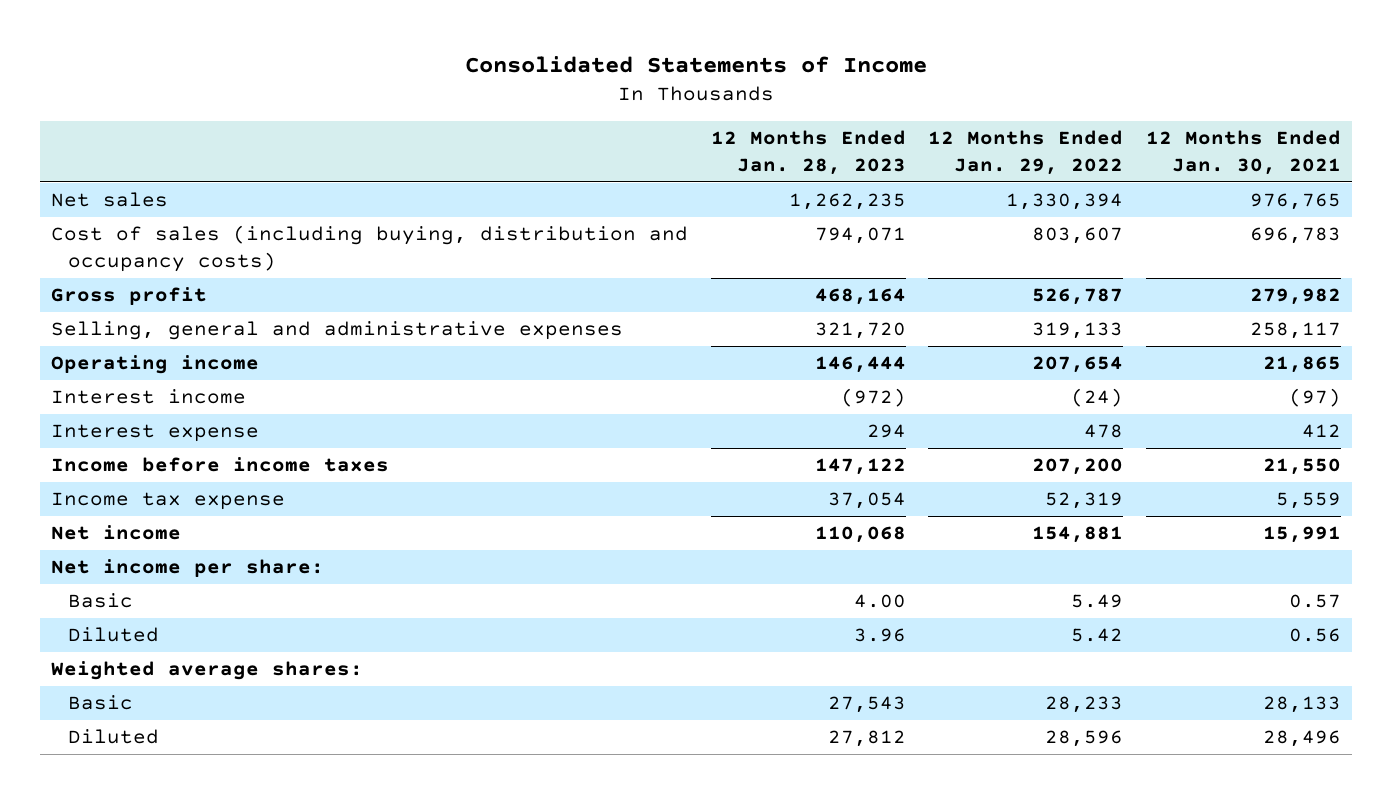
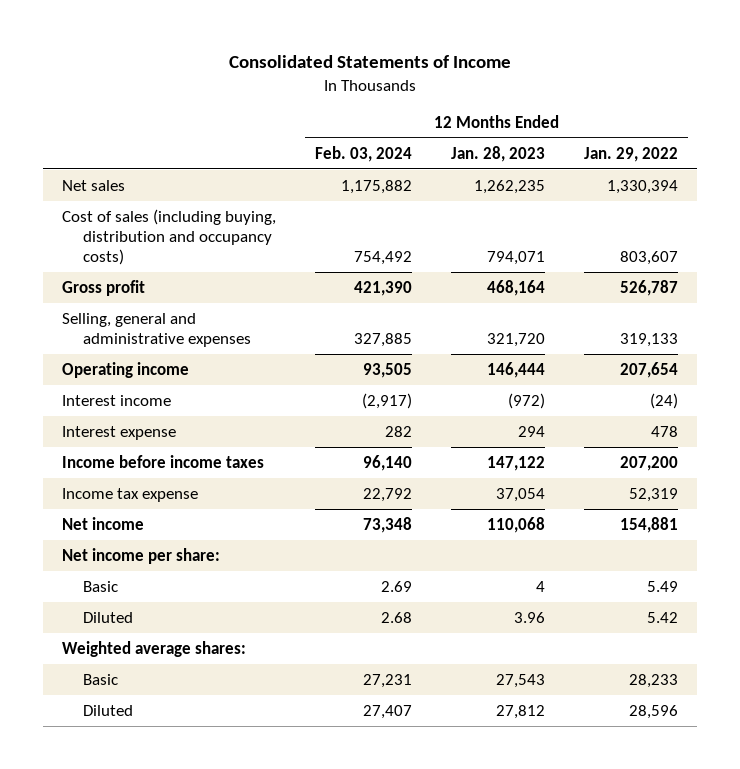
[1146,130,1342,175] 12 Months Ended Jan. 30, 2021 -> none
none -> [315,145,413,162] Feb. 03, 2024
[853,594,906,609] 4.00 -> [536,580,546,592] 4

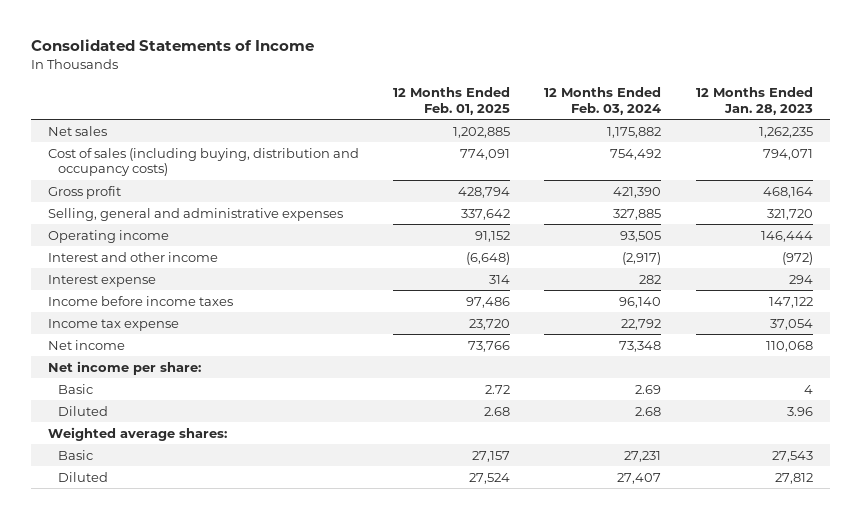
[583,146,678,162] Jan. 29, 2022 -> none
none -> [393,87,511,115] 12 Months Ended Feb. 01, 2025
[62,394,172,406] Interest income -> [48,251,219,262] Interest and other income

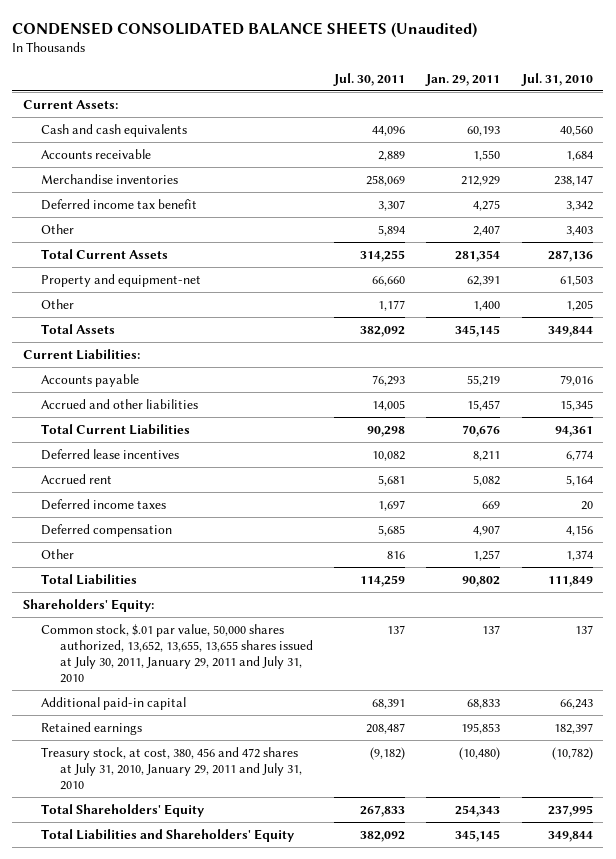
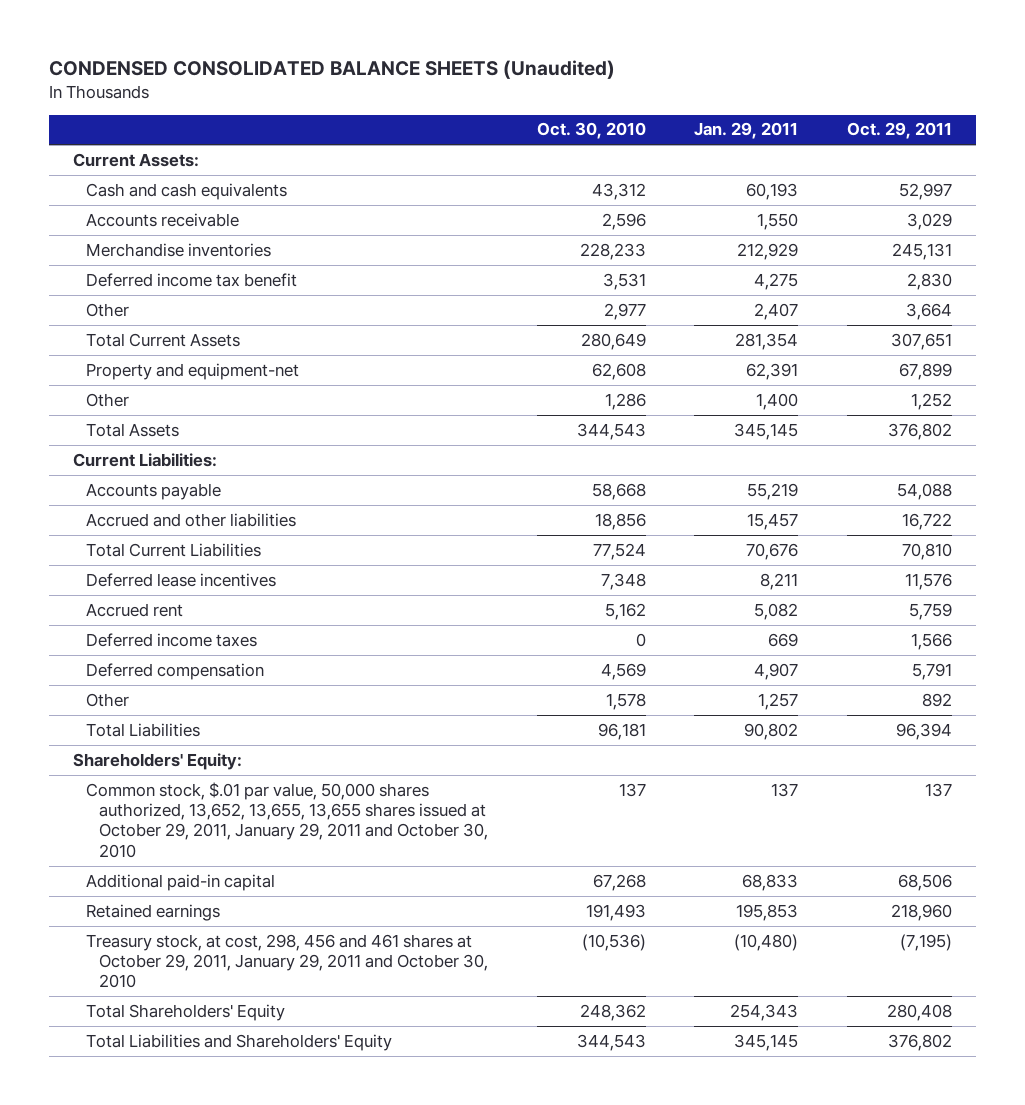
[332,72,405,86] Jul. 30, 2011 -> none
[520,72,593,86] Jul. 31, 2010 -> none
none -> [536,122,646,140] Oct. 30, 2010
none -> [846,122,952,140] Oct. 29, 2011
[41,623,313,683] Common stock, $.01 par value, 50,000 shares authorized, 13,652, 13,655, 13,655 shares issued at July 30, 2011, January 29, 2011 and July 31, 2010 -> [86,781,488,858] Common stock, $.01 par value, 50,000 shares authorized, 13,652, 13,655, 13,655 shares issued at October 29, 2011, January 29, 2011 and October 30, 2010
[41,746,302,790] Treasury stock, at cost, 380, 456 and 472 shares at July 31, 2010, January 29, 2011 and July 31, 2010 -> [86,933,488,989] Treasury stock, at cost, 298, 456 and 461 shares at October 29, 2011, January 29, 2011 and October 30, 2010

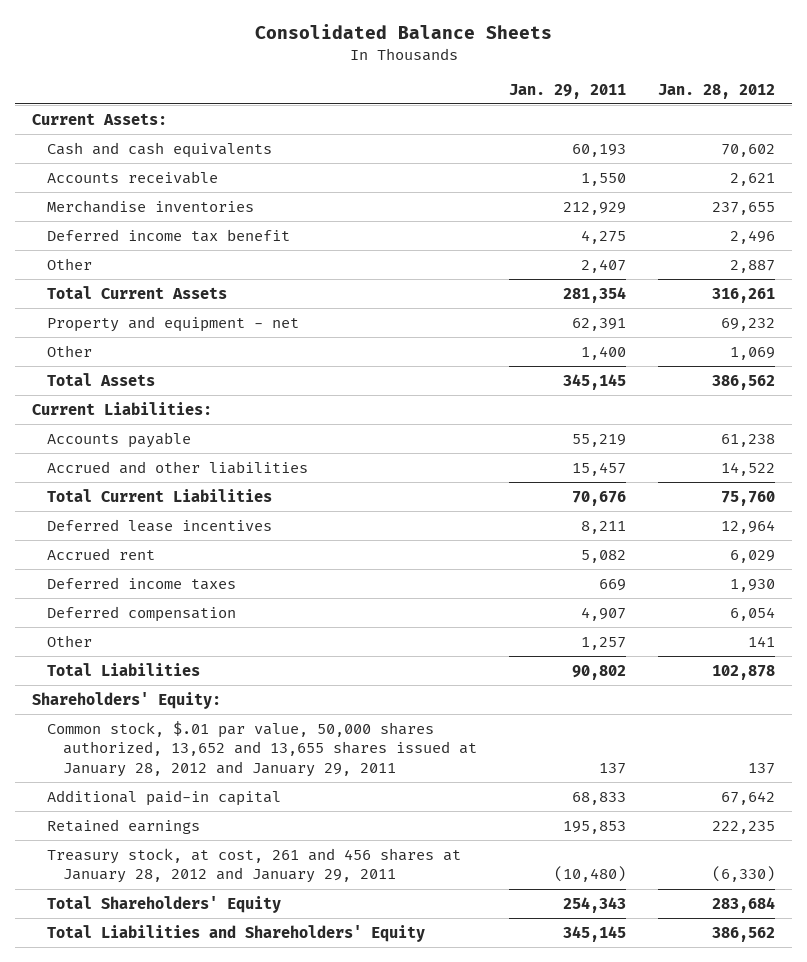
[48,60,615,80] CONDENSED CONSOLIDATED BALANCE SHEETS (Unaudited) -> [254,24,552,40] Consolidated Balance Sheets
[536,122,646,140] Oct. 30, 2010 -> none
[846,122,952,140] Oct. 29, 2011 -> none
none -> [658,83,776,99] Jan. 28, 2012
[86,362,300,380] Property and equipment-net -> [47,315,300,332] Property and equipment - net
[86,781,488,858] Common stock, $.01 par value, 50,000 shares authorized, 13,652, 13,655, 13,655 shares issued at October 29, 2011, January 29, 2011 and October 30, 2010 -> [47,720,477,777] Common stock, $.01 par value, 50,000 shares authorized, 13,652 and 13,655 shares issued at January 28, 2012 and January 29, 2011
[86,933,488,989] Treasury stock, at cost, 298, 456 and 461 shares at October 29, 2011, January 29, 2011 and October 30, 2010 -> [47,847,462,884] Treasury stock, at cost, 261 and 456 shares at January 28, 2012 and January 29, 2011

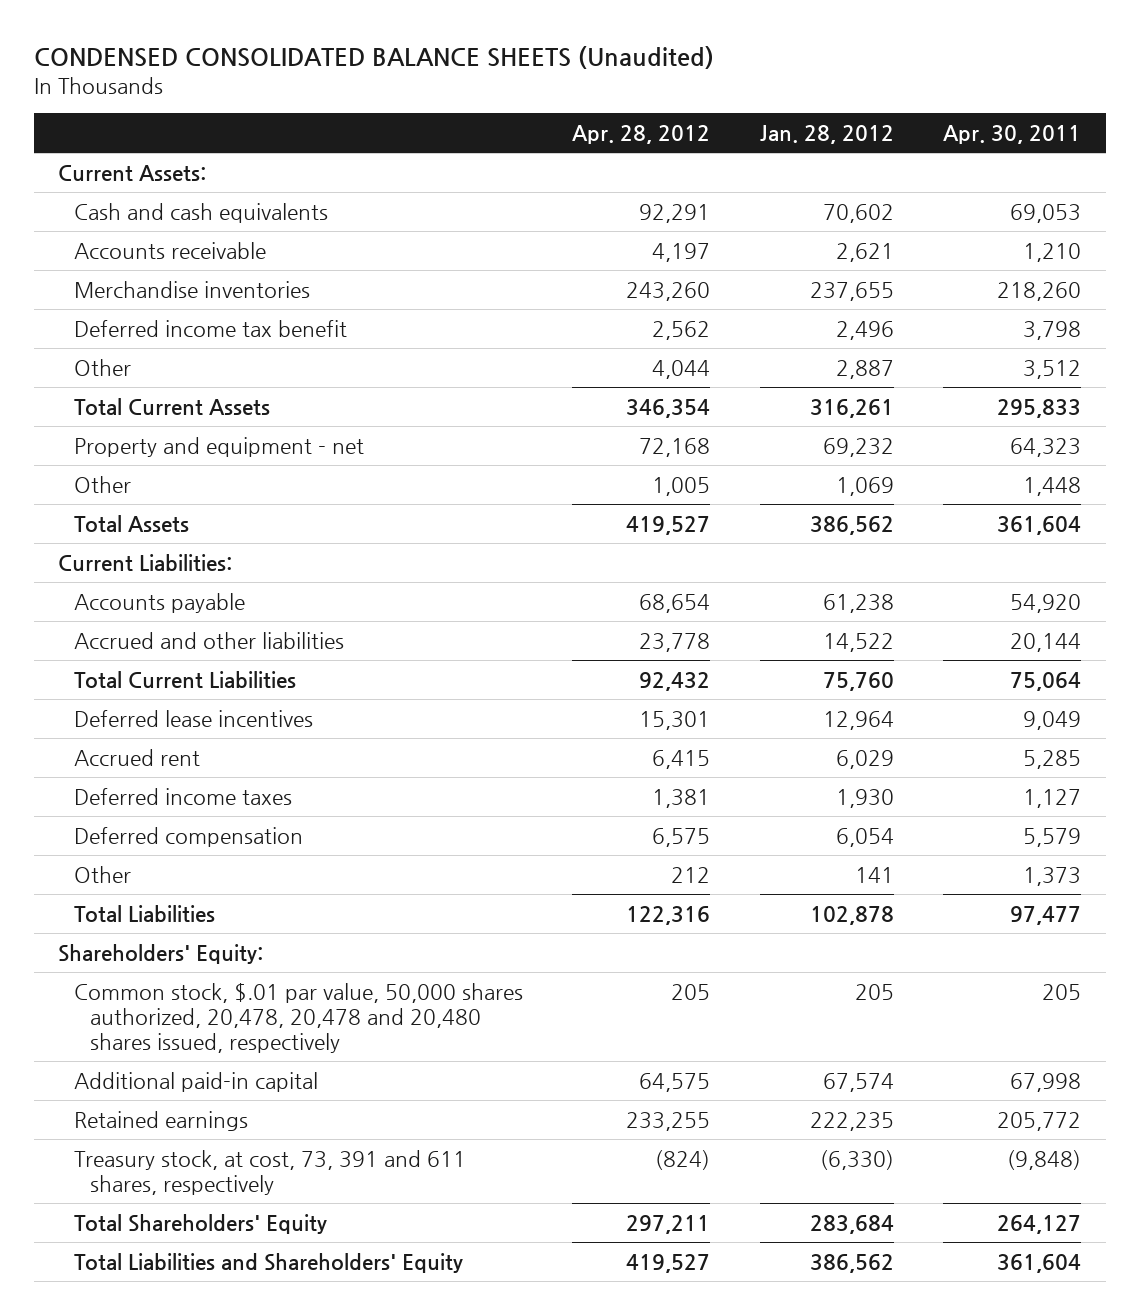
[254,24,552,40] Consolidated Balance Sheets -> [33,46,714,70] CONDENSED CONSOLIDATED BALANCE SHEETS (Unaudited)
[509,83,627,99] Jan. 29, 2011 -> none
none -> [572,124,711,144] Apr. 28, 2012
none -> [943,124,1082,144] Apr. 30, 2011
[47,720,477,777] Common stock, $.01 par value, 50,000 shares authorized, 13,652 and 13,655 shares issued at January 28, 2012 and January 29, 2011 -> [74,982,524,1054] Common stock, $.01 par value, 50,000 shares authorized, 20,478, 20,478 and 20,480 shares issued, respectively
[748,762,776,774] 137 -> [854,983,894,1000] 205
[721,790,776,805] 67,642 -> [822,1072,894,1092] 67,574
[47,847,462,884] Treasury stock, at cost, 261 and 456 shares at January 28, 2012 and January 29, 2011 -> [74,1149,467,1195] Treasury stock, at cost, 73, 391 and 611 shares, respectively

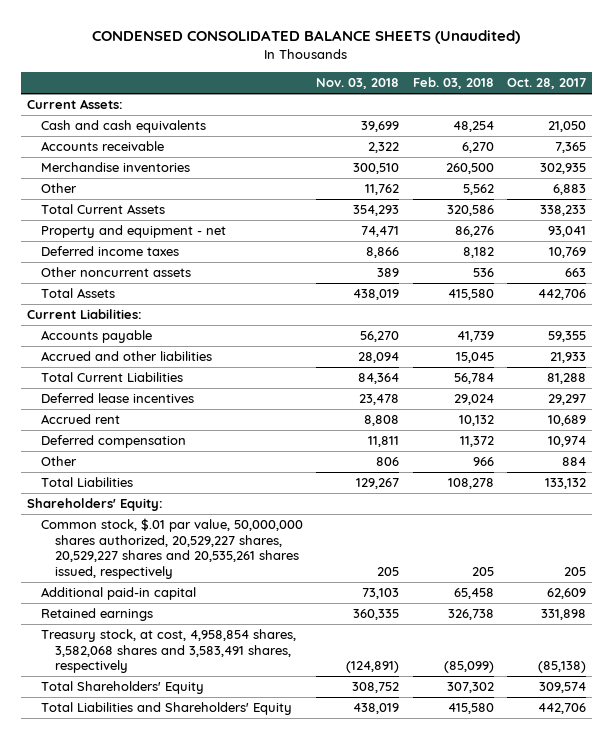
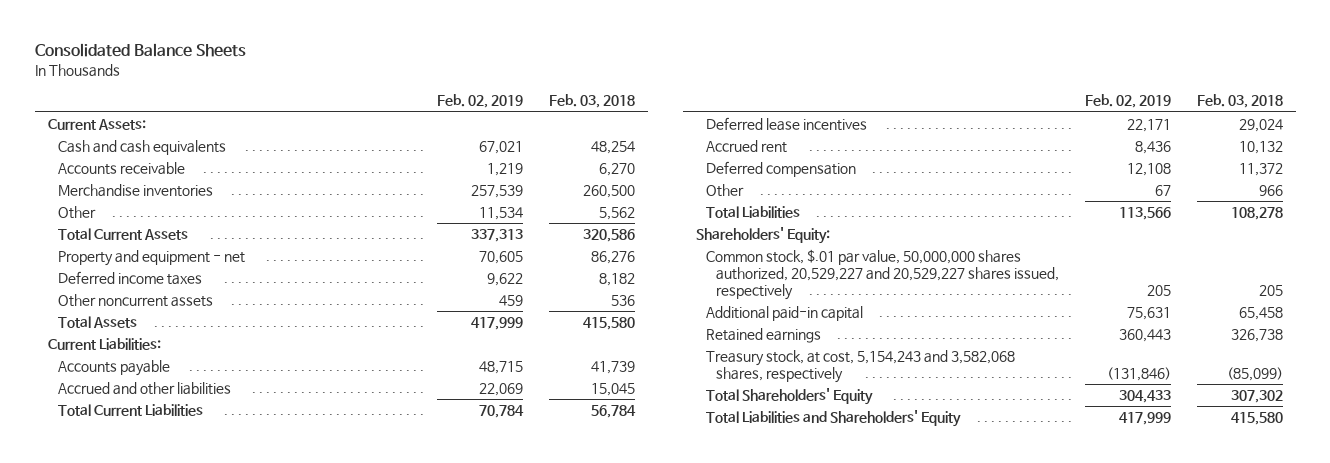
[92,30,521,45] CONDENSED CONSOLIDATED BALANCE SHEETS (Unaudited) -> [34,43,246,58] Consolidated Balance Sheets
[316,78,400,90] Nov. 03, 2018 -> none
[506,78,586,90] Oct. 28, 2017 -> none
none -> [436,94,523,109] Feb. 02, 2019
[41,518,304,579] Common stock, $.01 par value, 50,000,000 shares authorized, 20,529,227 shares, 20,529,227 shares and 20,535,261 shares issued, respectively -> [705,249,1059,300] Common stock, $.01 par value, 50,000,000 shares authorized, 20,529,227 and 20,529,227 shares issued, respectively
[41,629,297,674] Treasury stock, at cost, 4,958,854 shares, 3,582,068 shares and 3,583,491 shares, respectively -> [705,350,1015,383] Treasury stock, at cost, 5,154,243 and 3,582,068 shares, respectively

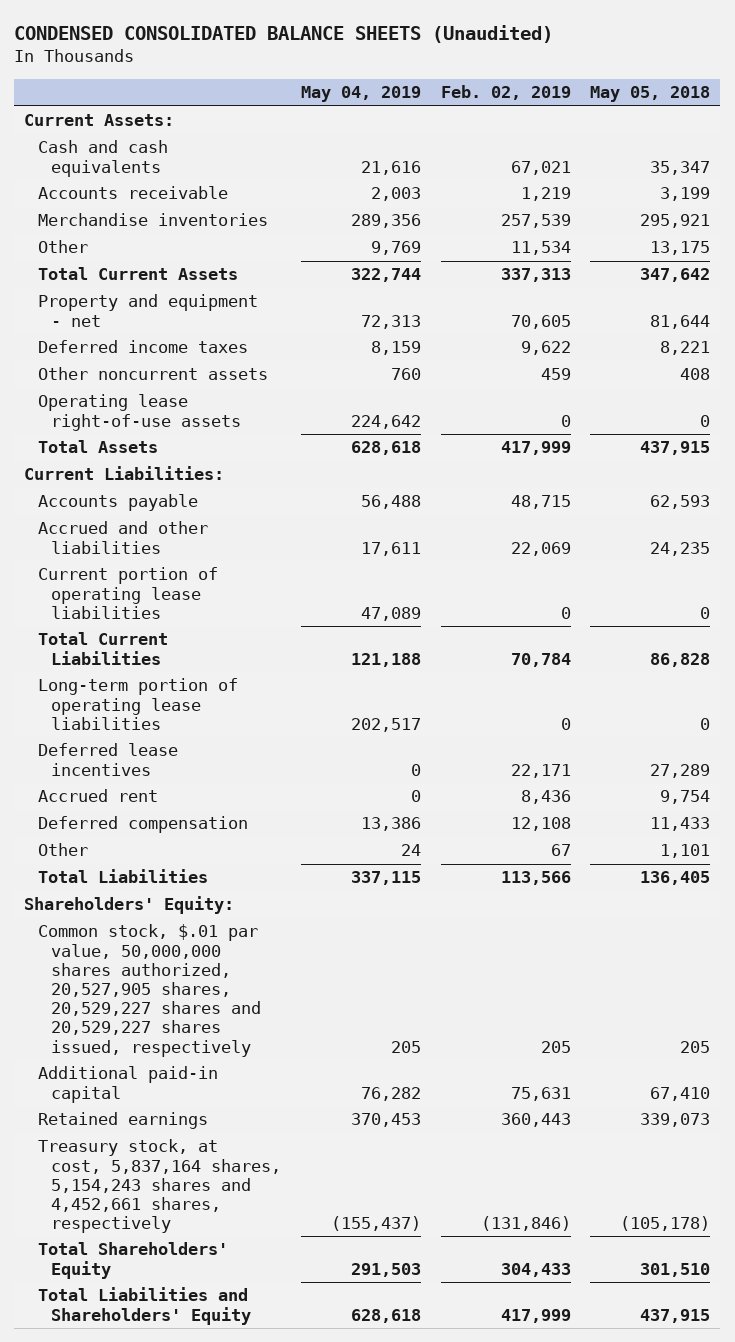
[34,43,246,58] Consolidated Balance Sheets -> [14,25,554,44] CONDENSED CONSOLIDATED BALANCE SHEETS (Unaudited)
[548,94,635,109] Feb. 03, 2018 -> none
none -> [301,86,422,103] May 04, 2019
none -> [590,86,711,103] May 05, 2018
none -> [37,394,242,431] Operating lease right-of-use assets
none -> [37,567,218,619] Current portion of operating lease liabilities
none -> [37,678,238,730] Long-term portion of operating lease liabilities
[705,249,1059,300] Common stock, $.01 par value, 50,000,000 shares authorized, 20,529,227 and 20,529,227 shares issued, respectively -> [37,924,262,1057] Common stock, $.01 par value, 50,000,000 shares authorized, 20,527,905 shares, 20,529,227 shares and 20,529,227 shares issued, respectively
[705,350,1015,383] Treasury stock, at cost, 5,154,243 and 3,582,068 shares, respectively -> [37,1139,282,1234] Treasury stock, at cost, 5,837,164 shares, 5,154,243 shares and 4,452,661 shares, respectively

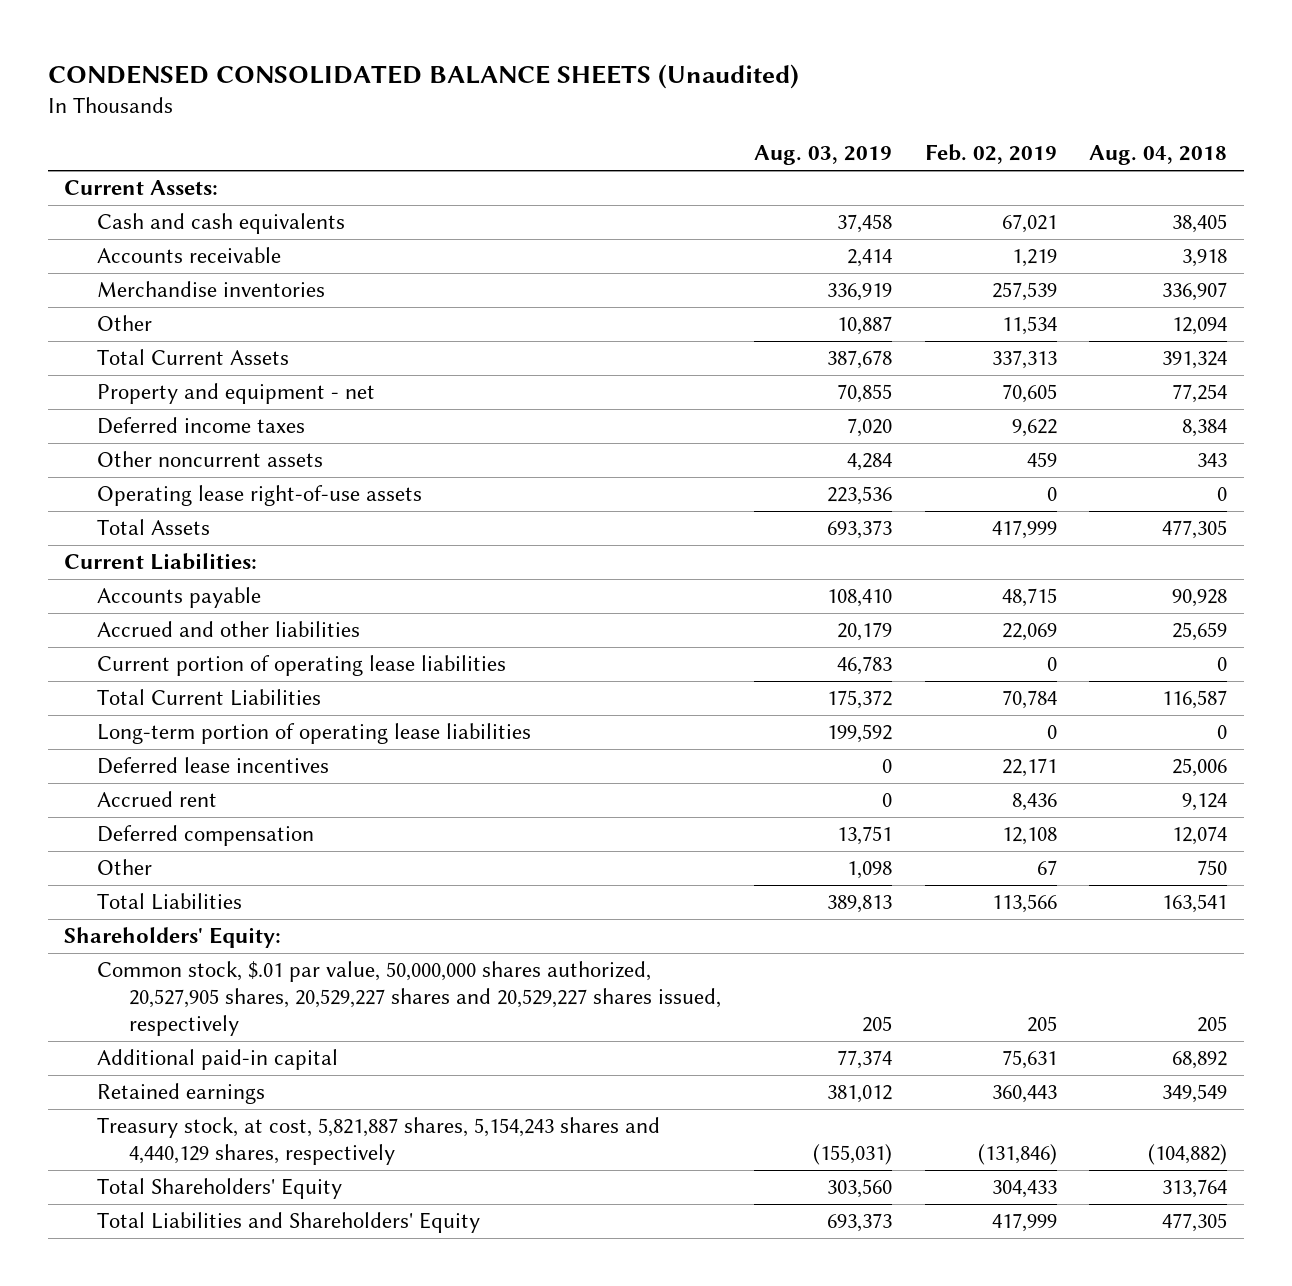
[301,86,422,103] May 04, 2019 -> none
[590,86,711,103] May 05, 2018 -> none
none -> [754,145,893,166] Aug. 03, 2019
none -> [1089,145,1228,166] Aug. 04, 2018
[37,1139,282,1234] Treasury stock, at cost, 5,837,164 shares, 5,154,243 shares and 4,452,661 shares, respectively -> [96,1117,660,1166] Treasury stock, at cost, 5,821,887 shares, 5,154,243 shares and 4,440,129 shares, respectively

